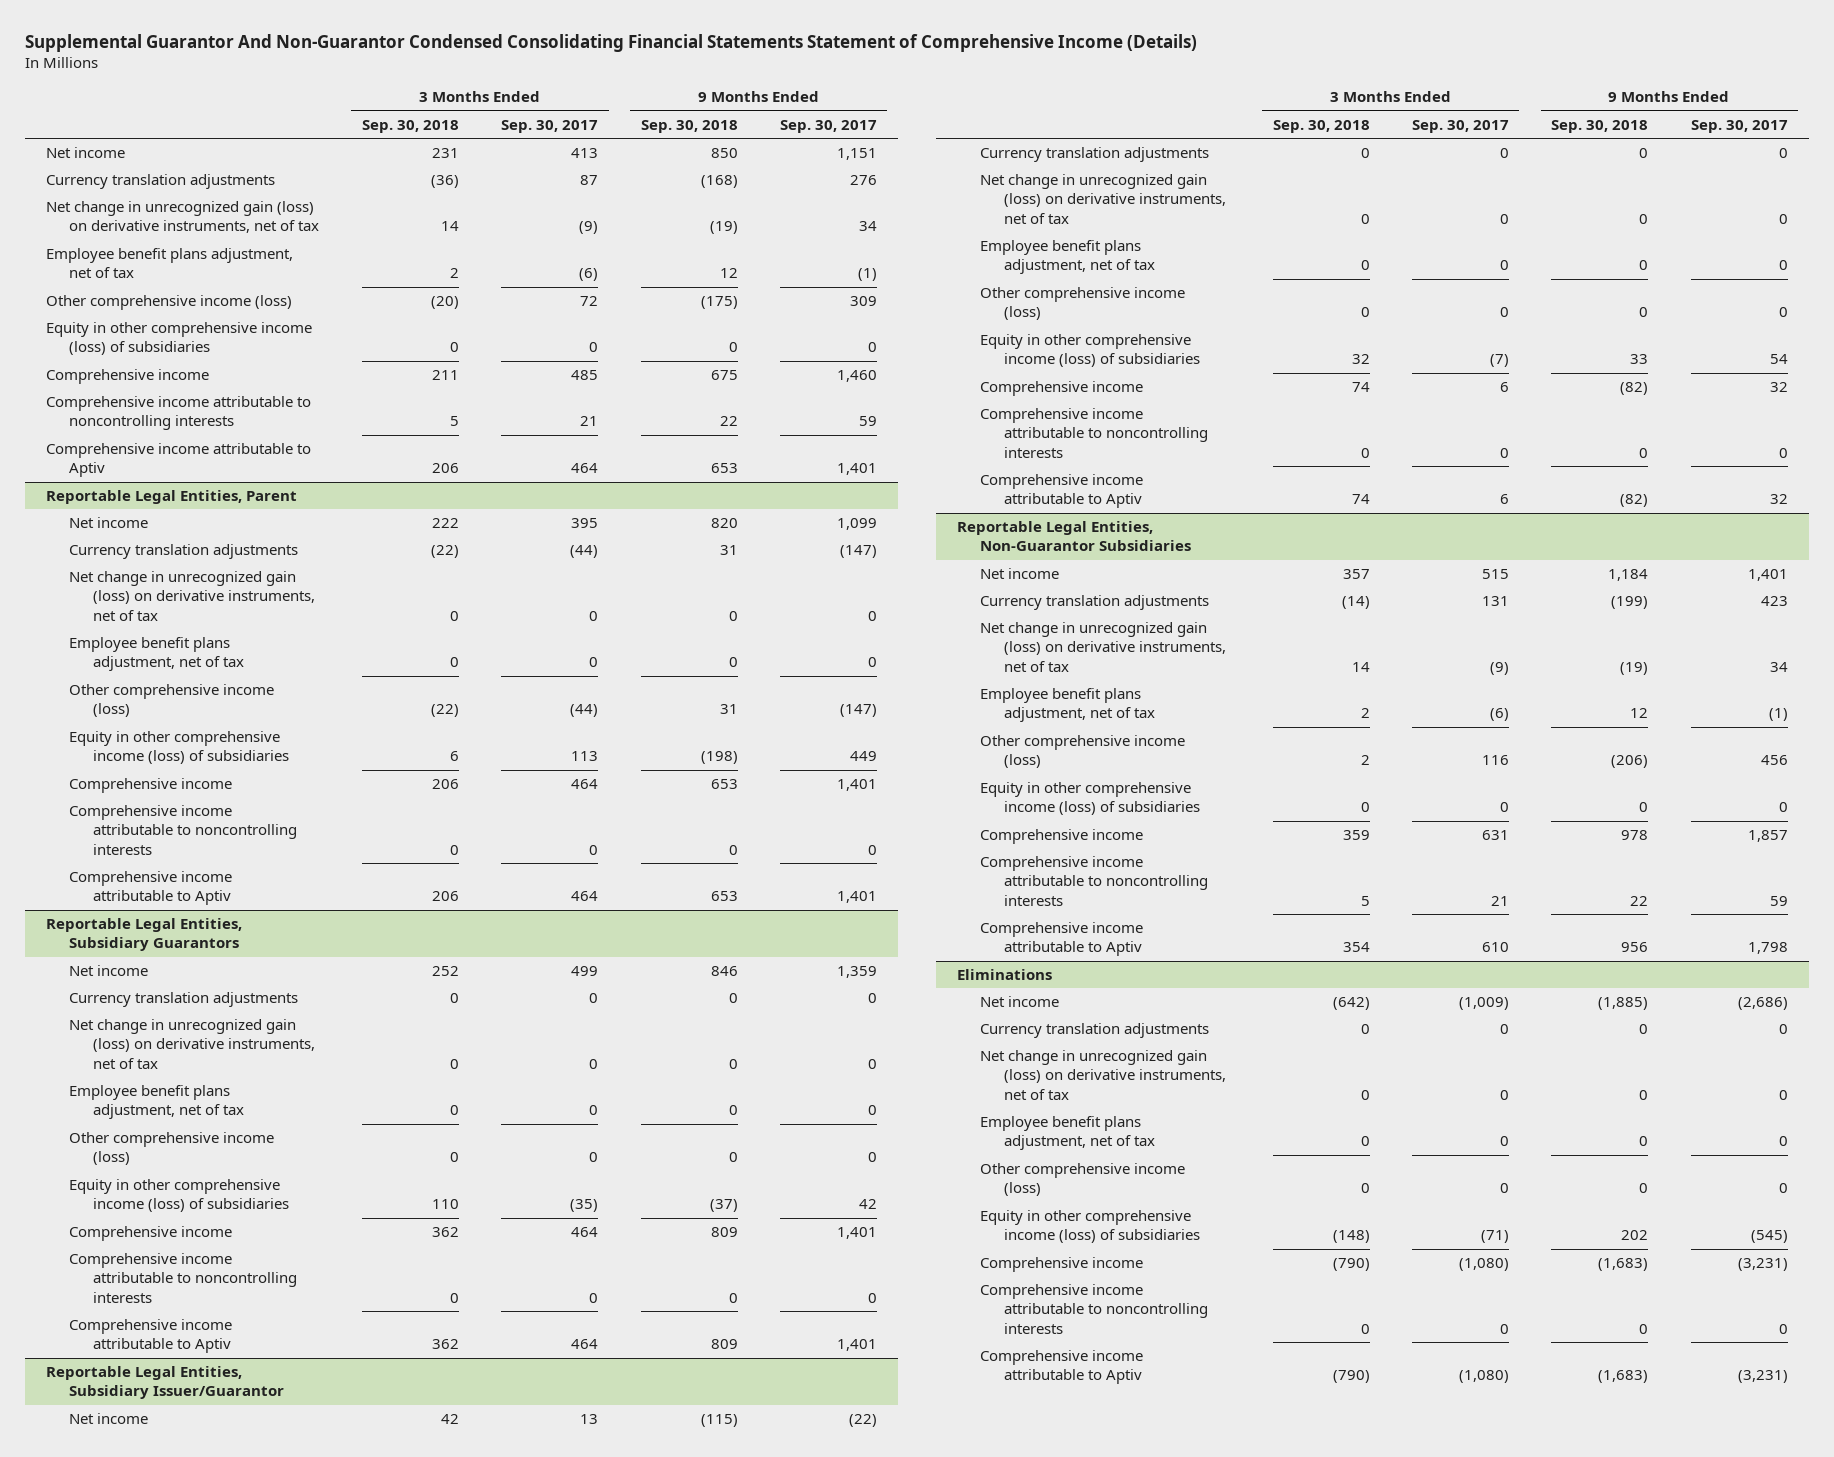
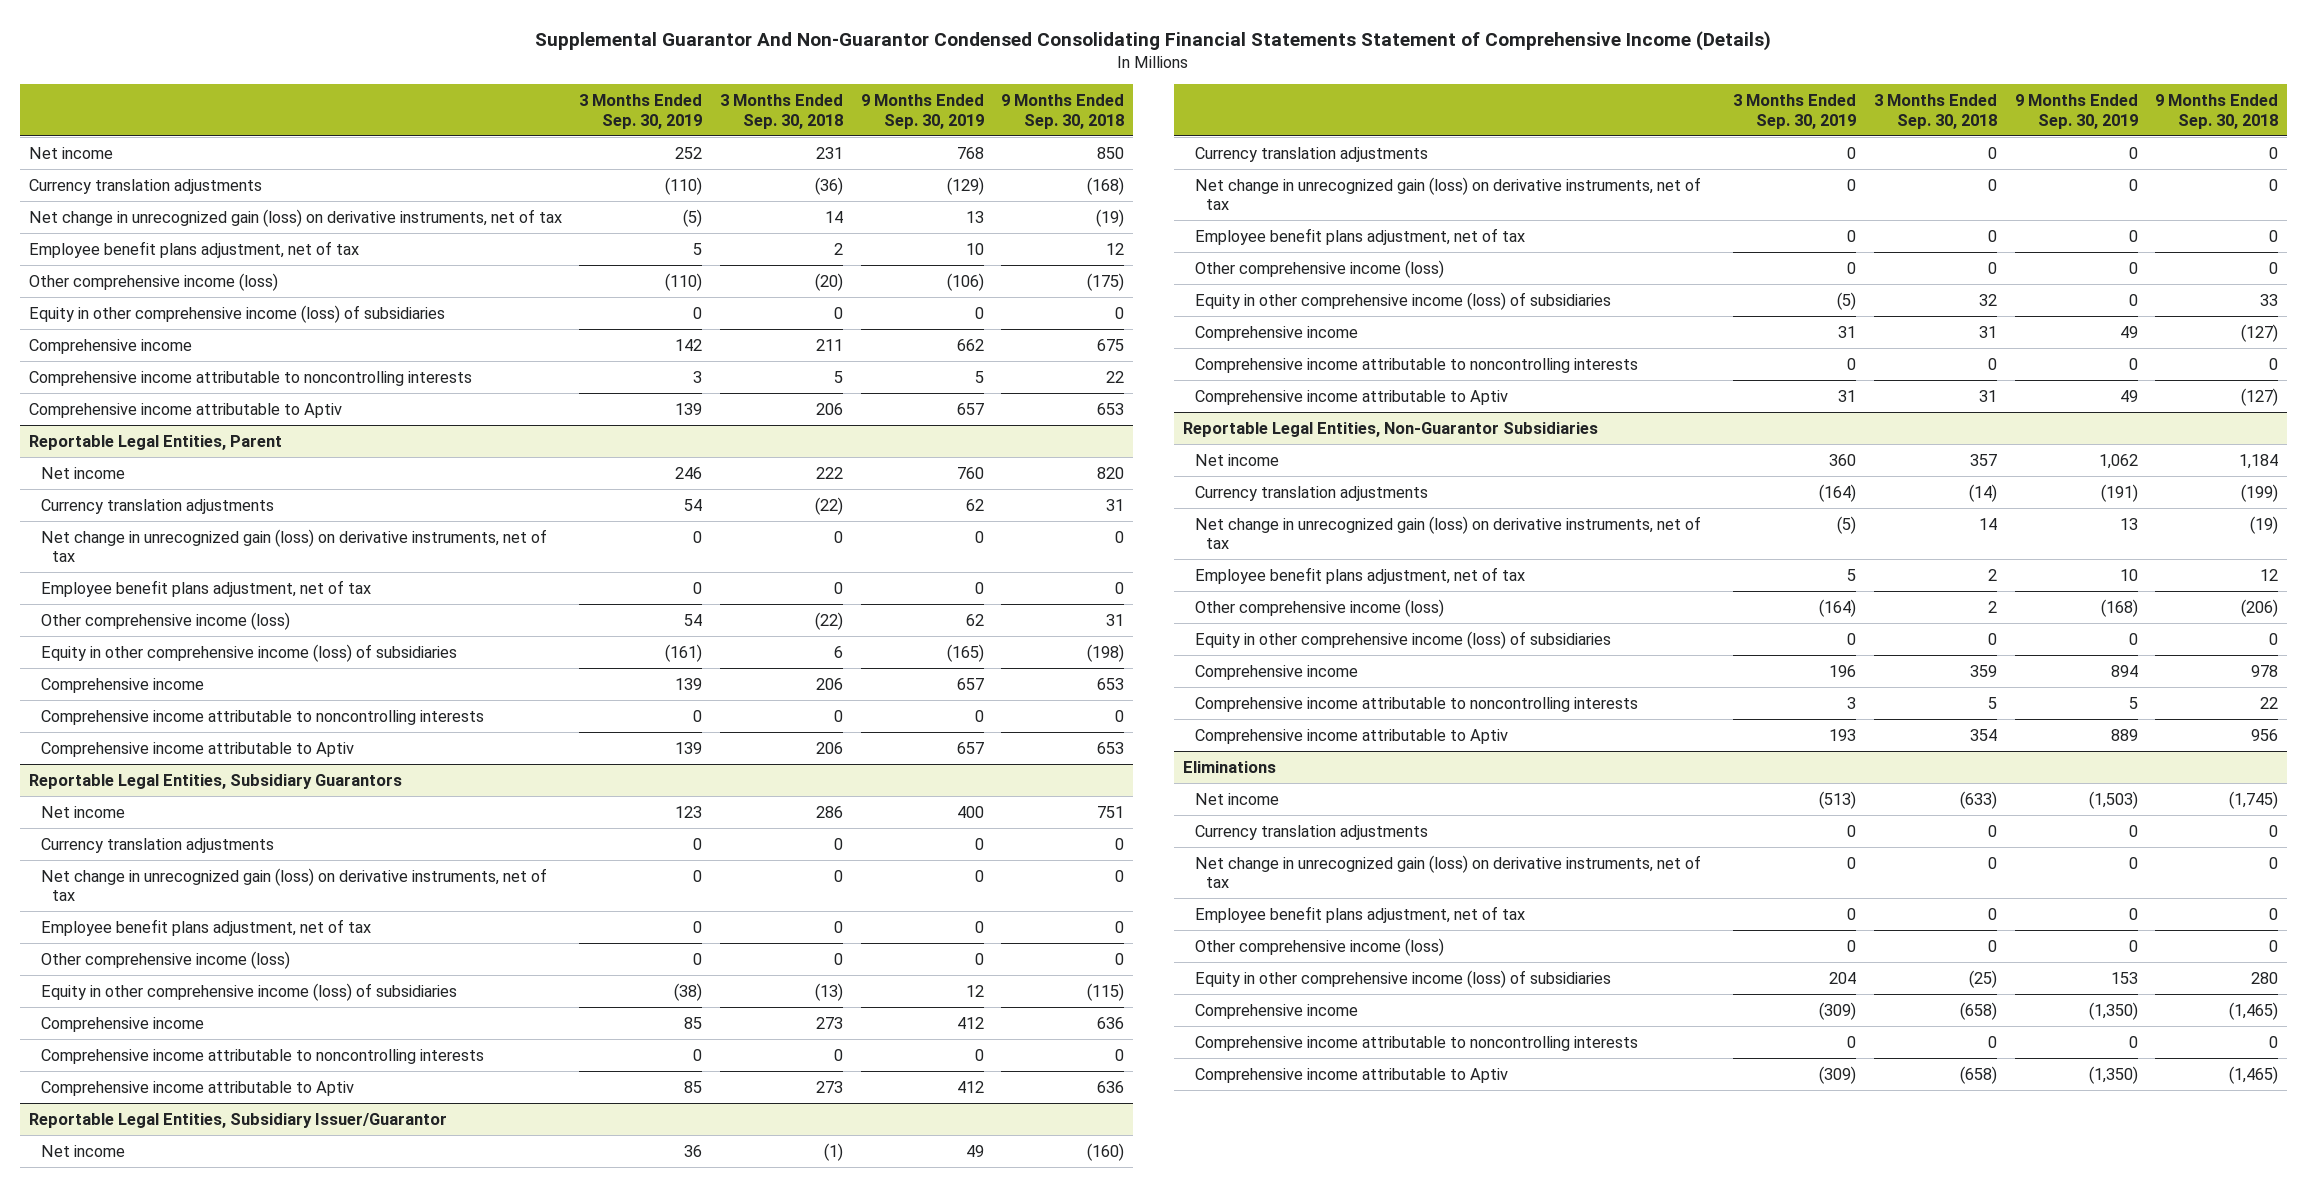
[501,119,599,133] Sep. 30, 2017 -> none
[779,119,877,133] Sep. 30, 2017 -> none
none -> [579,94,703,129] 3 Months Ended Sep. 30, 2019
none -> [860,94,984,129] 9 Months Ended Sep. 30, 2019
[431,966,459,977] 252 -> [815,805,843,818] 286
[710,966,738,977] 846 -> [1097,805,1125,818] 751
[431,1199,459,1210] 110 -> [814,982,843,1001] (13)
[709,1199,738,1213] (37) -> [1087,982,1125,1001] (115)
[431,1227,459,1238] 362 -> [815,1016,843,1029] 273
[710,1227,738,1238] 809 -> [1097,1016,1125,1029] 636
[431,1339,459,1350] 362 -> [815,1080,843,1093] 273
[710,1339,738,1350] 809 -> [1097,1080,1125,1093] 636
[440,1414,459,1425] 42 -> [823,1142,843,1161] (1)
[700,1414,738,1428] (115) -> [1087,1142,1125,1161] (160)
[1351,382,1370,393] 74 -> [1978,325,1997,338] 31
[1620,382,1649,396] (82) -> [2241,323,2279,342] (127)
[1351,494,1370,505] 74 -> [1978,389,1997,402] 31
[1620,494,1649,508] (82) -> [2241,387,2279,406] (127)
[1332,997,1370,1011] (642) -> [1959,790,1997,809] (633)
[1598,997,1649,1011] (1,885) -> [2229,790,2279,809] (1,745)
[1332,1230,1370,1244] (148) -> [1968,969,1997,988] (25)
[1621,1230,1649,1241] 202 -> [2251,971,2279,984] 280
[1332,1258,1370,1272] (790) -> [1959,1001,1997,1020] (658)
[1598,1258,1649,1272] (1,683) -> [2229,1001,2279,1020] (1,465)
[1332,1370,1370,1384] (790) -> [1959,1065,1997,1084] (658)
[1598,1370,1649,1384] (1,683) -> [2229,1065,2279,1084] (1,465)

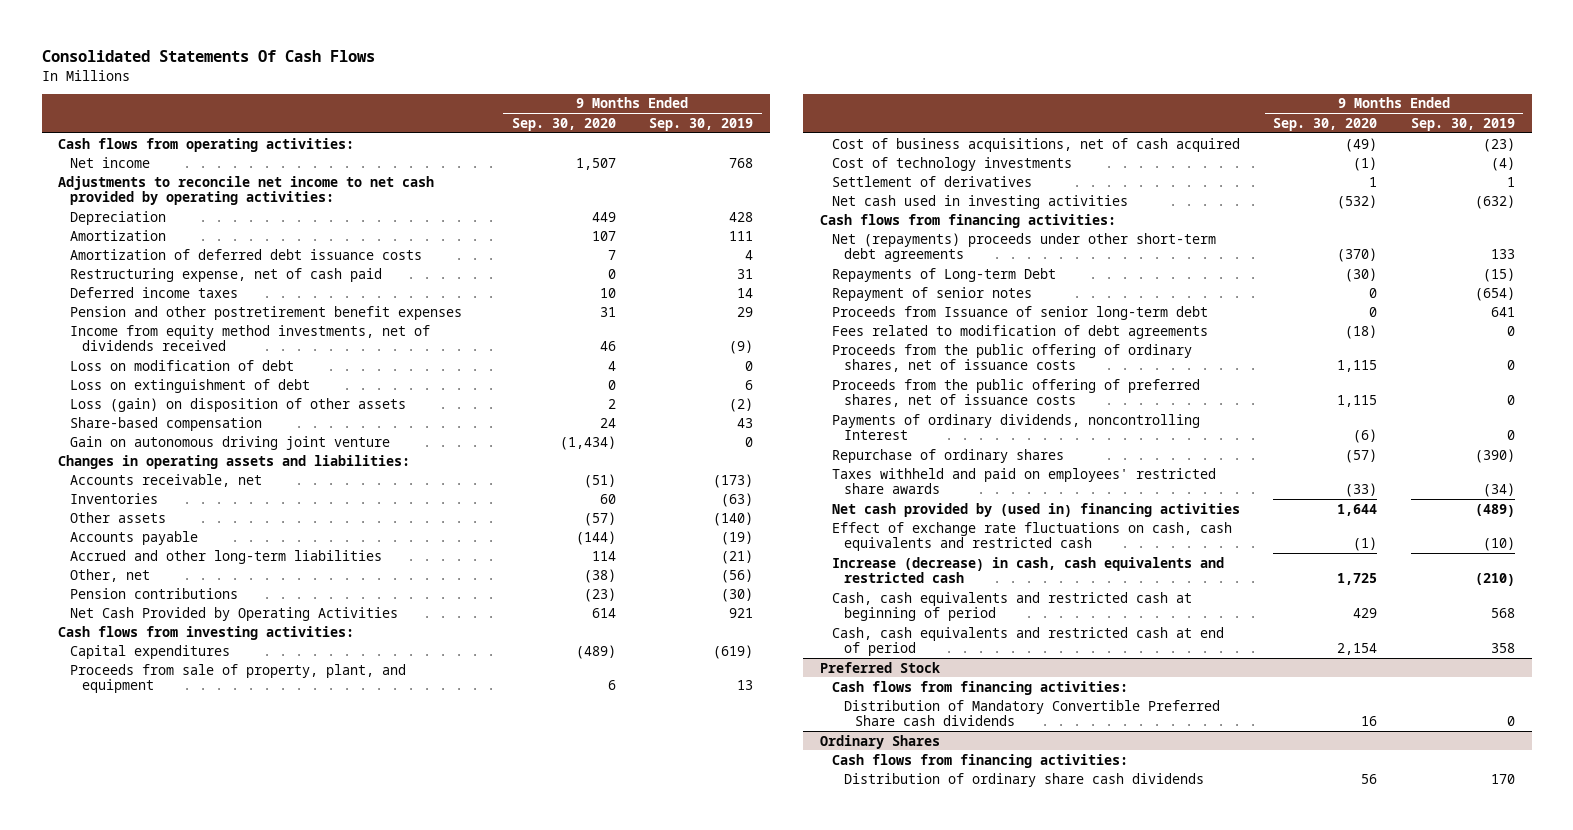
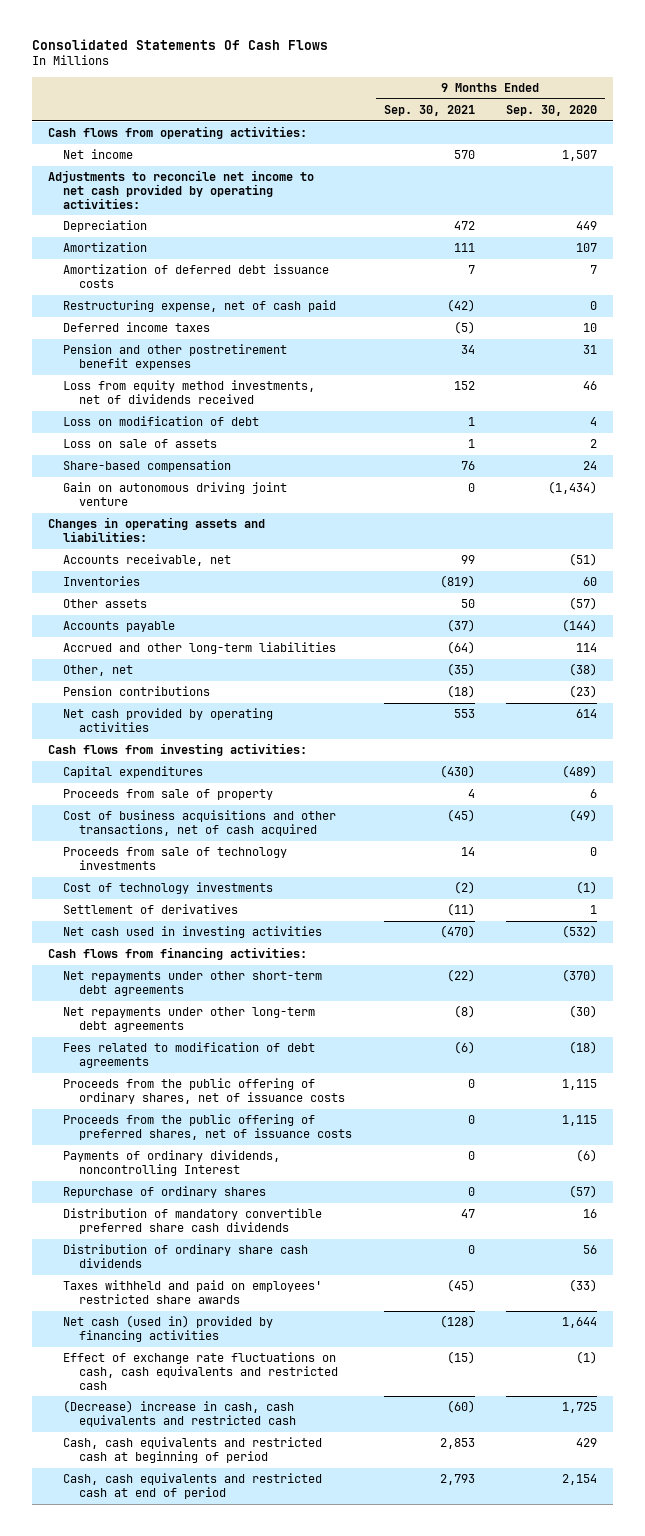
[649,117,754,131] Sep. 30, 2019 -> none
none -> [383,104,475,116] Sep. 30, 2021
[70,324,431,352] Income from equity method investments, net of dividends received -> [63,380,316,404] Loss from equity method investments, net of dividends received
[70,378,311,393] Loss on extinguishment of debt -> none
[70,397,407,412] Loss (gain) on disposition of other assets -> [63,439,218,449] Loss on sale of assets
[70,606,399,621] Net Cash Provided by Operating Activities -> [63,708,274,732] Net cash provided by operating activities
[70,663,407,694] Proceeds from sale of property, plant, and equipment -> [63,789,274,801] Proceeds from sale of property
[831,137,1240,152] Cost of business acquisitions, net of cash acquired -> [63,810,337,836] Cost of business acquisitions and other transactions, net of cash acquired
none -> [63,847,288,870] Proceeds from sale of technology investments
[831,286,1032,301] Repayment of senior notes -> none
[831,305,1208,320] Proceeds from Issuance of senior long-term debt -> none
[831,232,1216,263] Net (repayments) proceeds under other short-term debt agreements -> [63,971,323,996] Net repayments under other short-term debt agreements
[831,267,1056,282] Repayments of Long-term Debt -> [63,1007,316,1032] Net repayments under other long-term debt agreements
none -> [63,1208,323,1234] Distribution of mandatory convertible preferred share cash dividends
none -> [63,1244,309,1268] Distribution of ordinary share cash dividends
[831,502,1240,517] Net cash provided by (used in) financing activities -> [63,1315,274,1342] Net cash (used in) provided by financing activities
[831,556,1224,584] Increase (decrease) in cash, cash equivalents and restricted cash -> [63,1400,296,1427] (Decrease) increase in cash, cash equivalents and restricted cash
[820,661,941,673] Preferred Stock -> none
[831,680,1128,695] Cash flows from financing activities: -> none
[843,699,1220,727] Distribution of Mandatory Convertible Preferred Share cash dividends -> none
[820,734,941,749] Ordinary Shares -> none
[831,753,1128,768] Cash flows from financing activities: -> none
[843,772,1204,787] Distribution of ordinary share cash dividends -> none

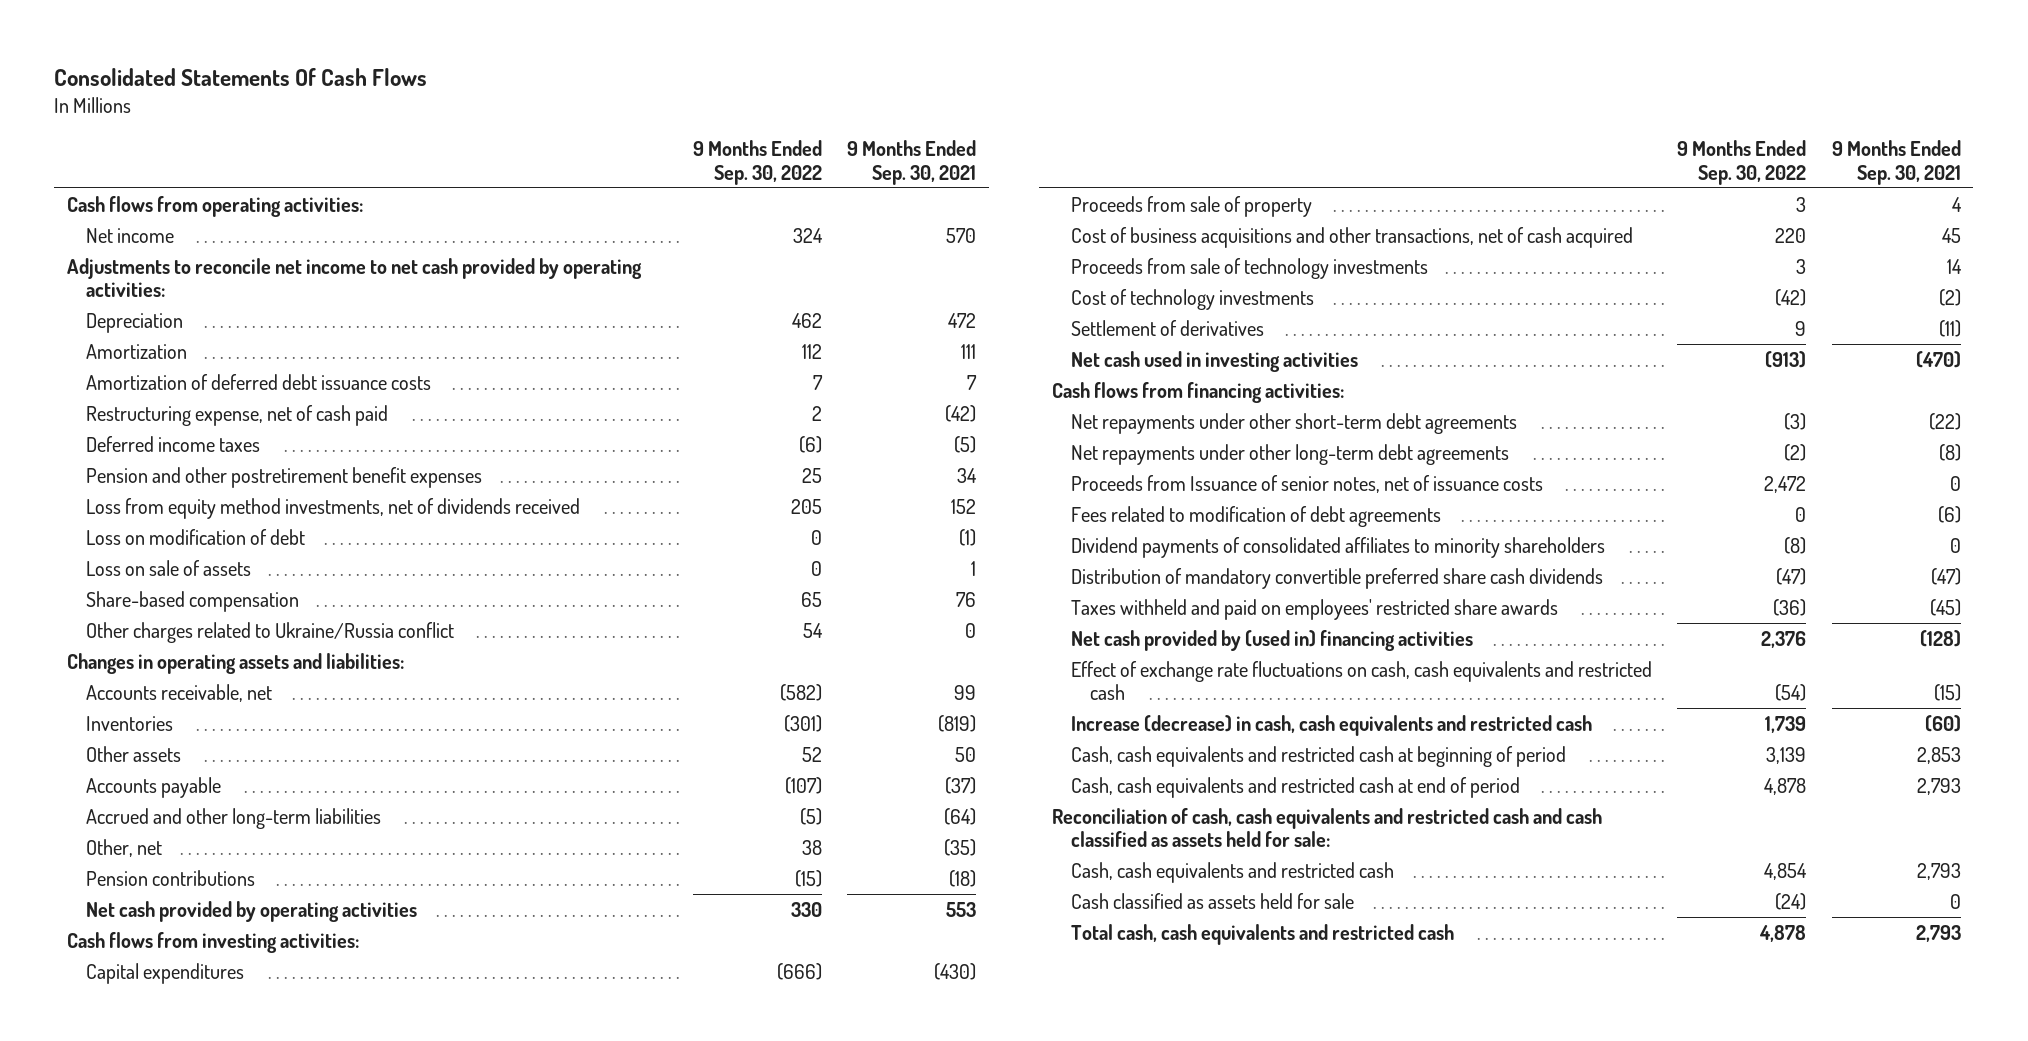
[506,104,598,116] Sep. 30, 2020 -> none
none -> [692,140,822,185] 9 Months Ended Sep. 30, 2022
[467,417,475,427] 1 -> [958,528,976,546] (1)
[63,482,288,506] Gain on autonomous driving joint venture -> none
none -> [86,621,455,643] Other charges related to Ukraine/Russia conflict
[446,809,475,823] (45) -> [1941,227,1961,243] 45
none -> [1071,474,1544,493] Proceeds from Issuance of senior notes, net of issuance costs
[63,1078,345,1104] Proceeds from the public offering of ordinary shares, net of issuance costs -> none
[63,1114,352,1140] Proceeds from the public offering of preferred shares, net of issuance costs -> none
[63,1186,267,1199] Repurchase of ordinary shares -> none
[63,1244,309,1268] Distribution of ordinary share cash dividends -> none
[63,1150,281,1176] Payments of ordinary dividends, noncontrolling Interest -> [1071,536,1606,558] Dividend payments of consolidated affiliates to minority shareholders
[460,1209,475,1219] 47 -> [1930,567,1961,585] (47)
[63,1315,274,1342] Net cash (used in) provided by financing activities -> [1071,629,1474,651] Net cash provided by (used in) financing activities
[63,1400,296,1427] (Decrease) increase in cash, cash equivalents and restricted cash -> [1071,714,1593,736] Increase (decrease) in cash, cash equivalents and restricted cash
none -> [1051,807,1602,848] Reconciliation of cash, cash equivalents and restricted cash and cash classified as assets held for sale:
none -> [1071,861,1395,883] Cash, cash equivalents and restricted cash
none -> [1071,892,1355,909] Cash classified as assets held for sale
none -> [1071,923,1455,945] Total cash, cash equivalents and restricted cash

